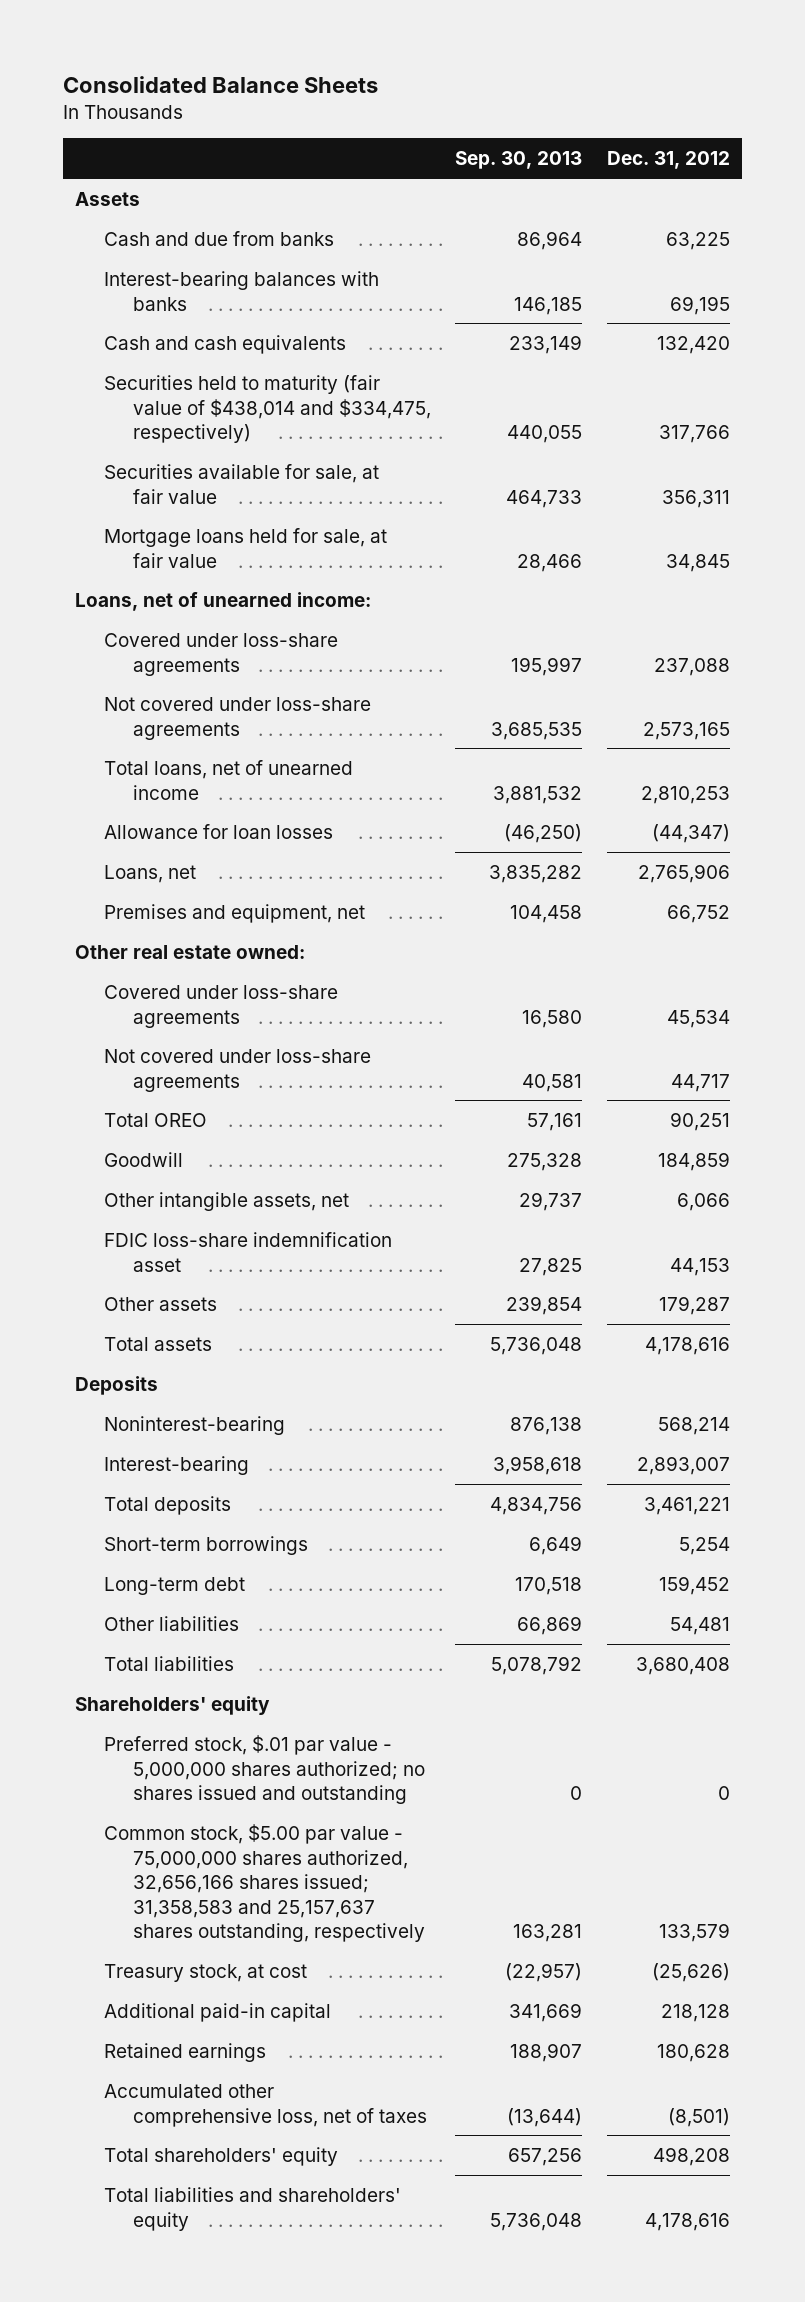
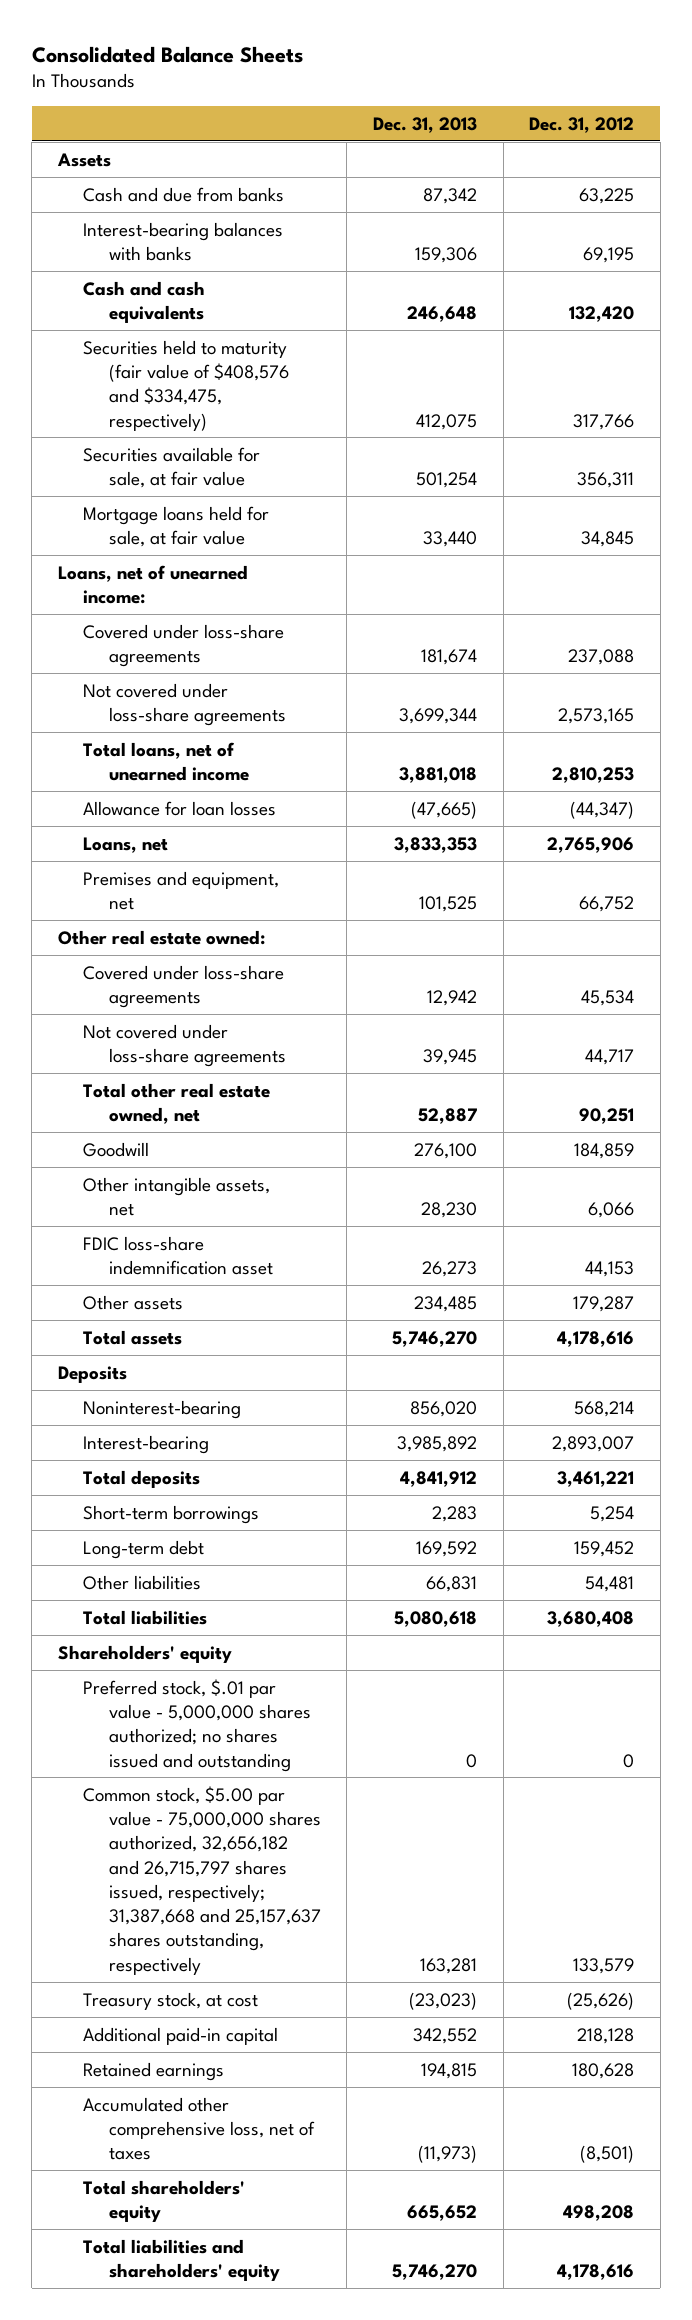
[455,151,583,170] Sep. 30, 2013 -> none
none -> [372,117,477,134] Dec. 31, 2013
[104,374,431,444] Securities held to maturity (fair value of $438,014 and $334,475, respectively) -> [83,339,289,431] Securities held to maturity (fair value of $408,576 and $334,475, respectively)
[104,1112,208,1127] Total OREO -> [83,1082,271,1124] Total other real estate owned, net
[104,1823,425,1943] Common stock, $5.00 par value - 75,000,000 shares authorized, 32,656,166 shares issued; 31,358,583 and 25,157,637 shares outstanding, respectively -> [83,1785,321,1975] Common stock, $5.00 par value - 75,000,000 shares authorized, 32,656,182 and 26,715,797 shares issued, respectively; 31,387,668 and 25,157,637 shares outstanding, respectively

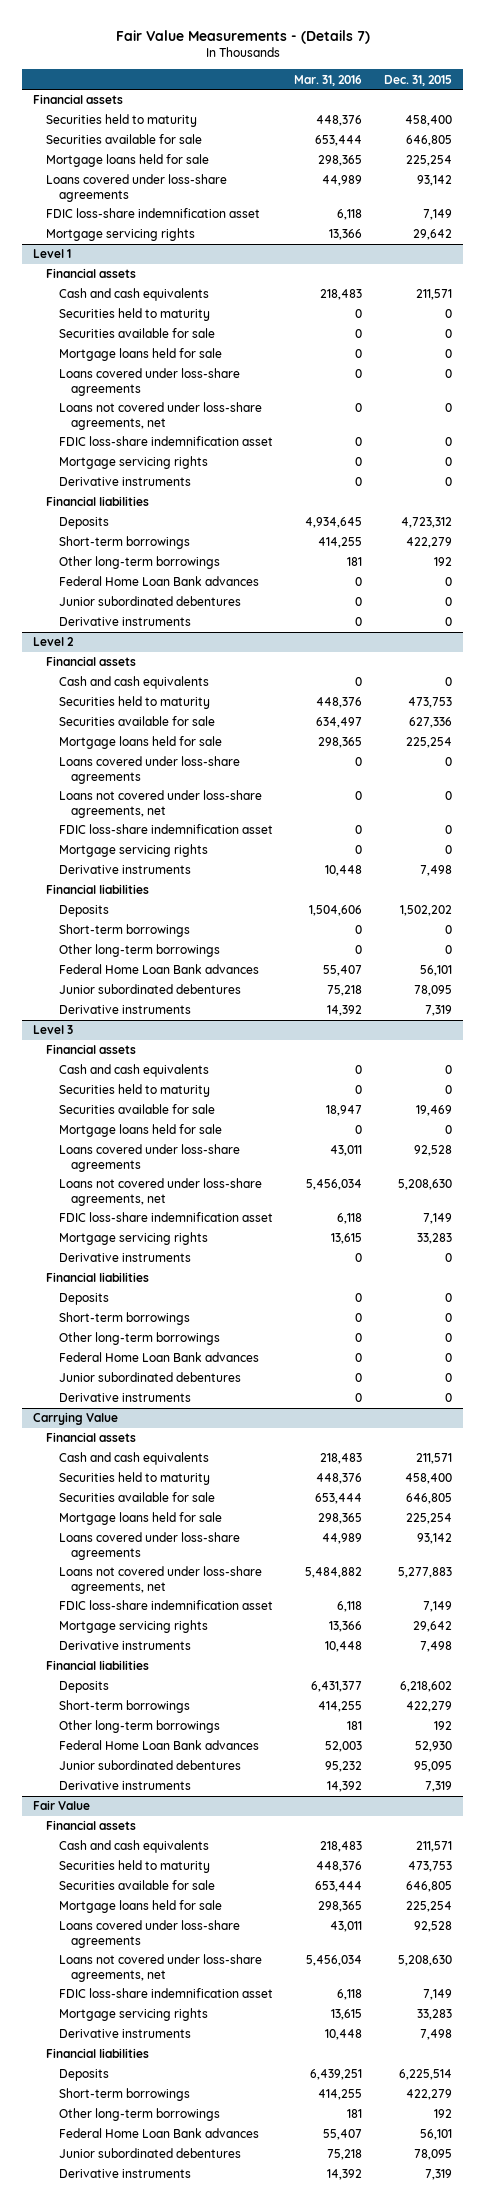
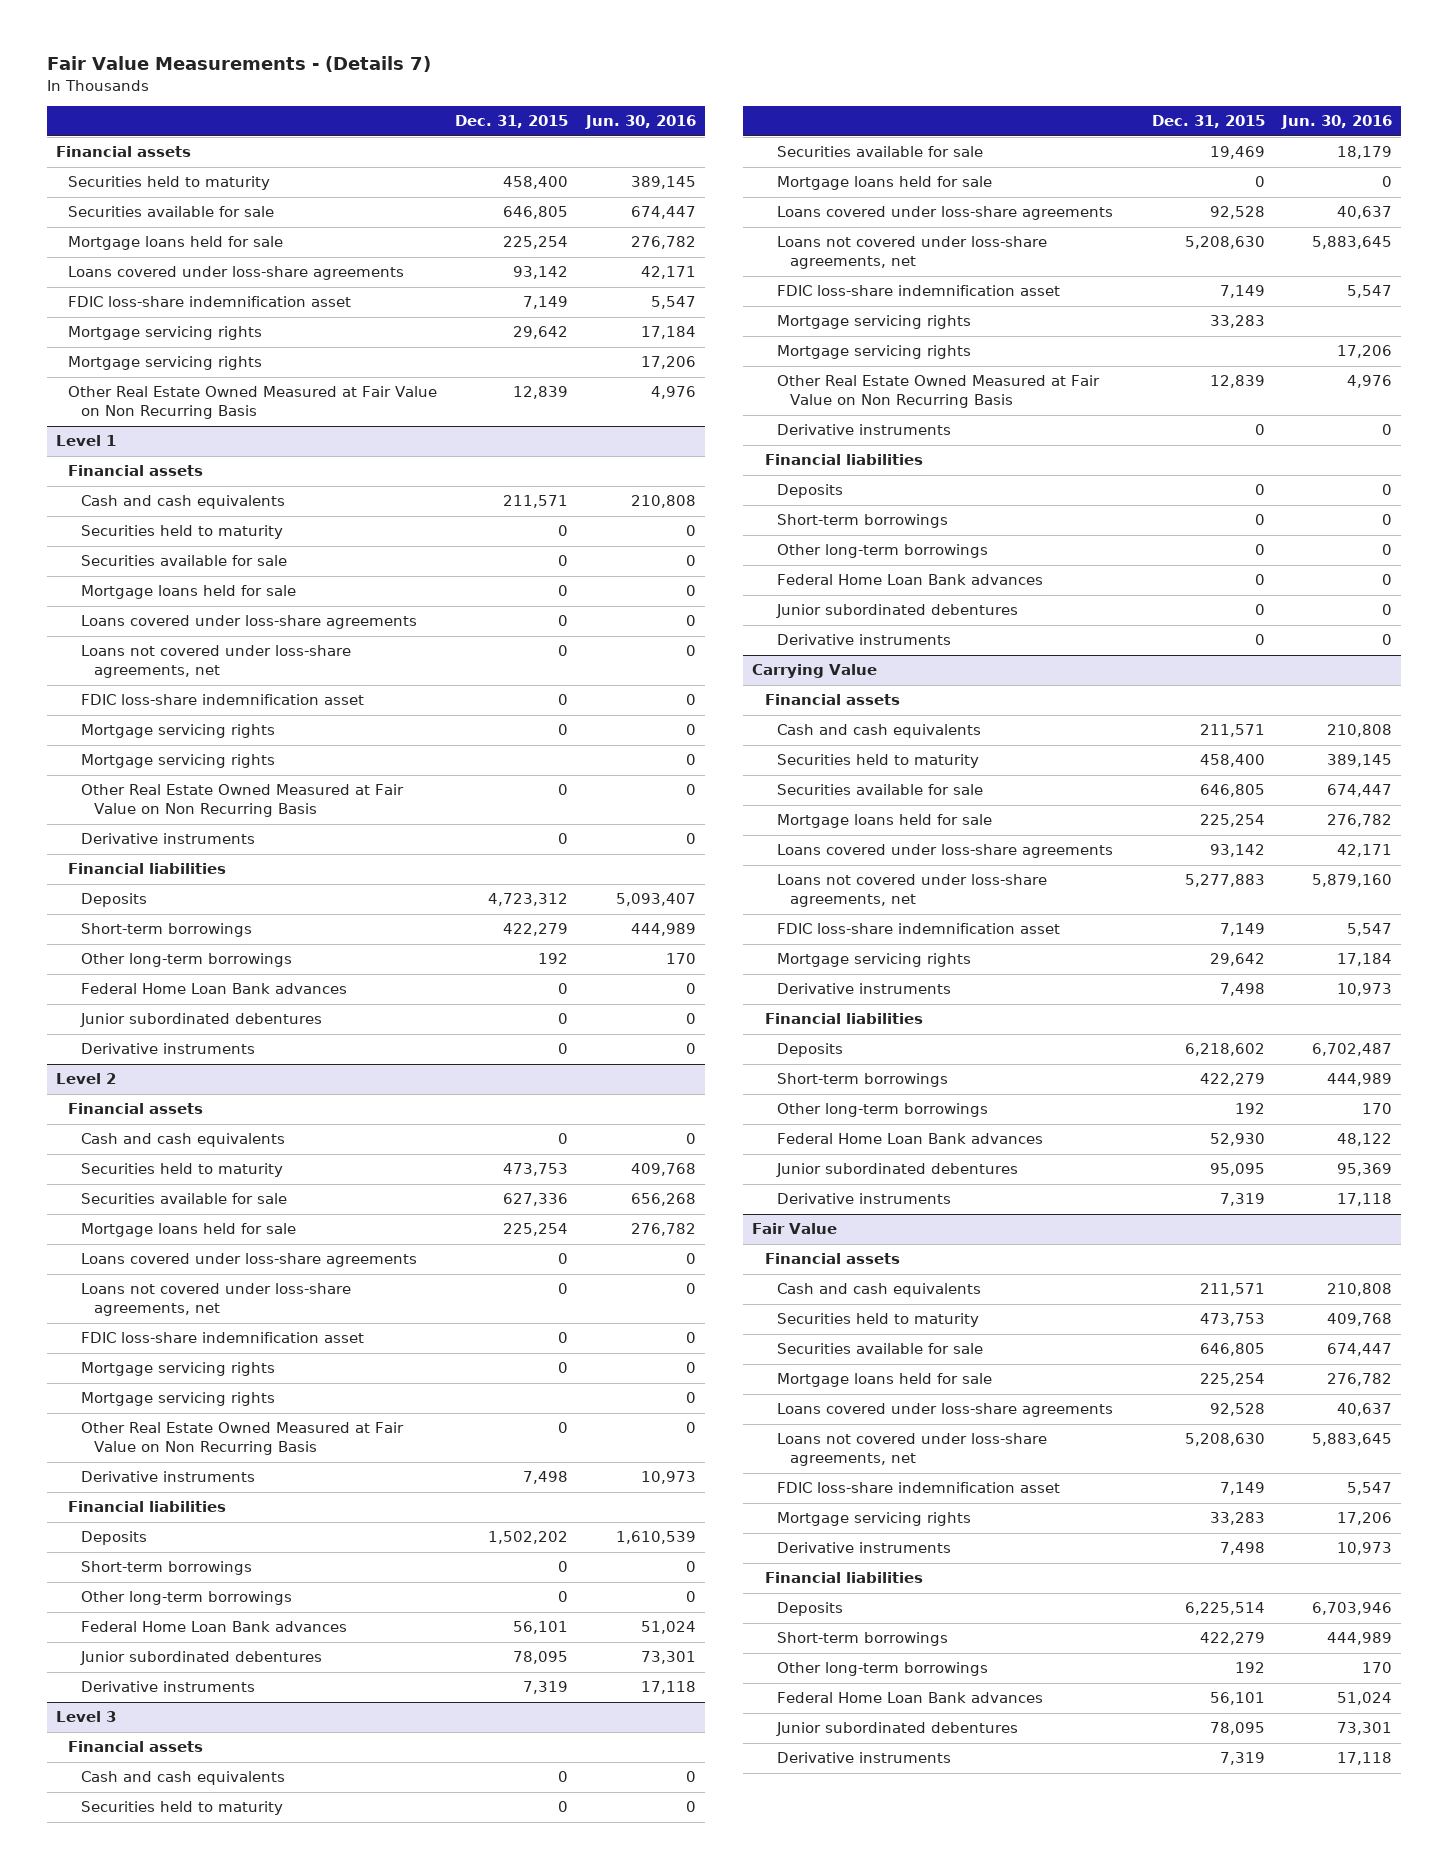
[294,74,363,86] Mar. 31, 2016 -> none
none -> [585,115,697,130] Jun. 30, 2016
none -> [68,356,263,371] Mortgage servicing rights
none -> [68,386,438,420] Other Real Estate Owned Measured at Fair Value on Non Recurring Basis
none -> [80,754,275,769] Mortgage servicing rights
none -> [80,784,404,818] Other Real Estate Owned Measured at Fair Value on Non Recurring Basis
none -> [80,1392,275,1407] Mortgage servicing rights
none -> [80,1422,404,1456] Other Real Estate Owned Measured at Fair Value on Non Recurring Basis
none -> [777,345,972,360] Mortgage servicing rights
none -> [777,375,1101,409] Other Real Estate Owned Measured at Fair Value on Non Recurring Basis

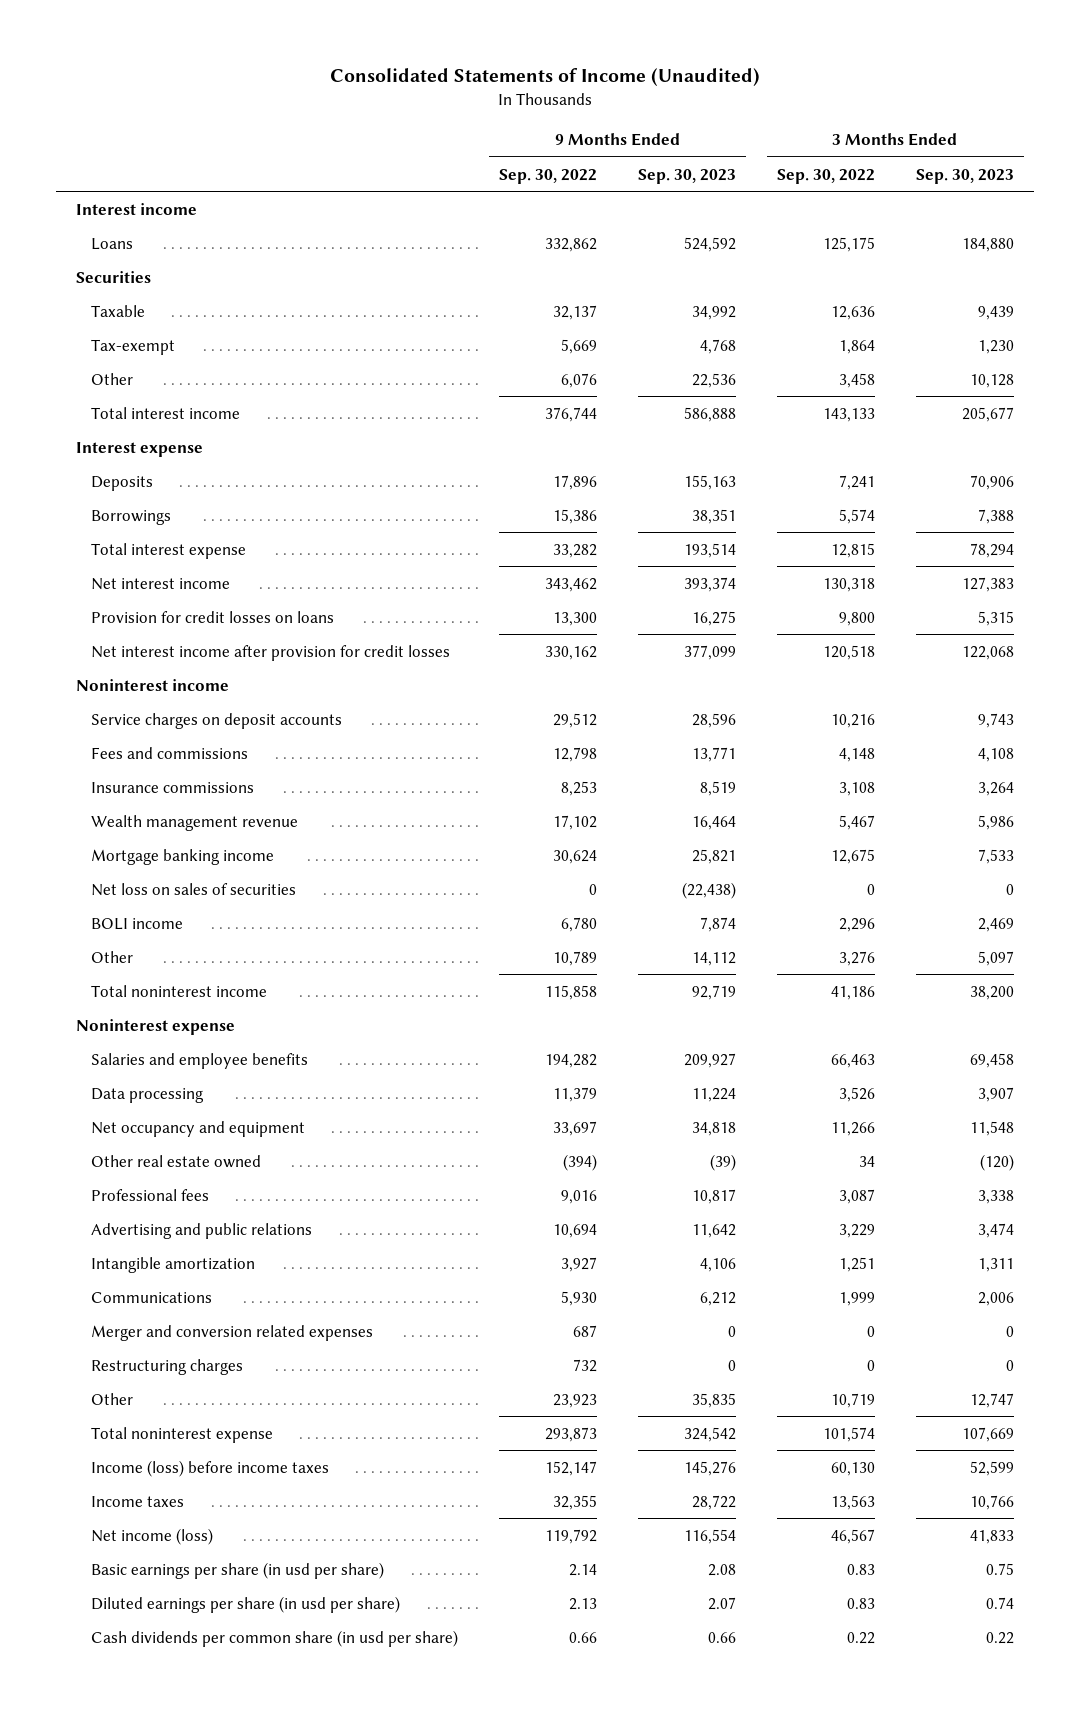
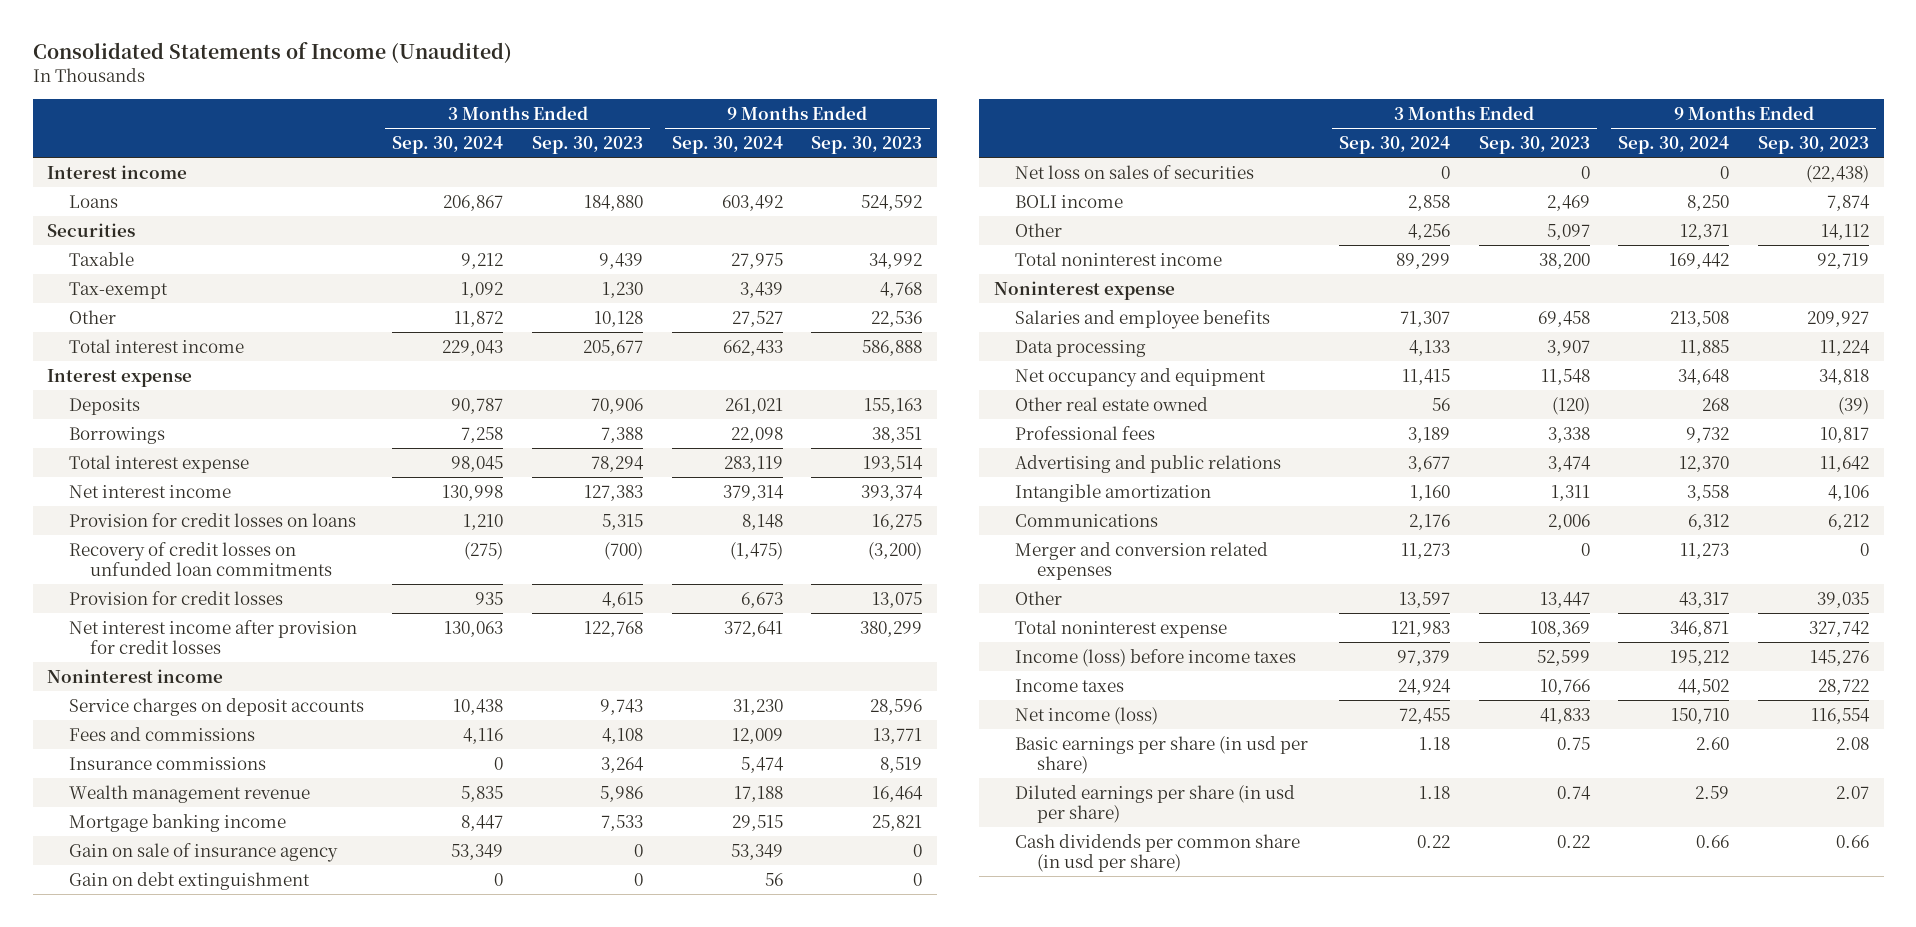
[499,168,598,184] Sep. 30, 2022 -> none
[776,168,875,184] Sep. 30, 2022 -> none
none -> [392,136,504,155] Sep. 30, 2024
none -> [671,136,783,155] Sep. 30, 2024
none -> [68,541,333,576] Recovery of credit losses on unfunded loan commitments
none -> [68,590,283,605] Provision for credit losses
[684,644,737,660] 377,099 -> [860,620,923,637] 380,299
[961,645,1014,660] 122,068 -> [583,620,643,637] 122,768
none -> [68,842,338,862] Gain on sale of insurance agency
none -> [68,871,310,890] Gain on debt extinguishment
[91,1358,244,1375] Restructuring charges -> none
[692,1392,737,1408] 35,835 -> [1817,591,1870,608] 39,035
[969,1392,1014,1408] 12,747 -> [1539,591,1590,608] 13,447
[684,1426,737,1442] 324,542 -> [1809,620,1870,637] 327,742
[961,1426,1014,1442] 107,669 -> [1529,620,1590,637] 108,369

